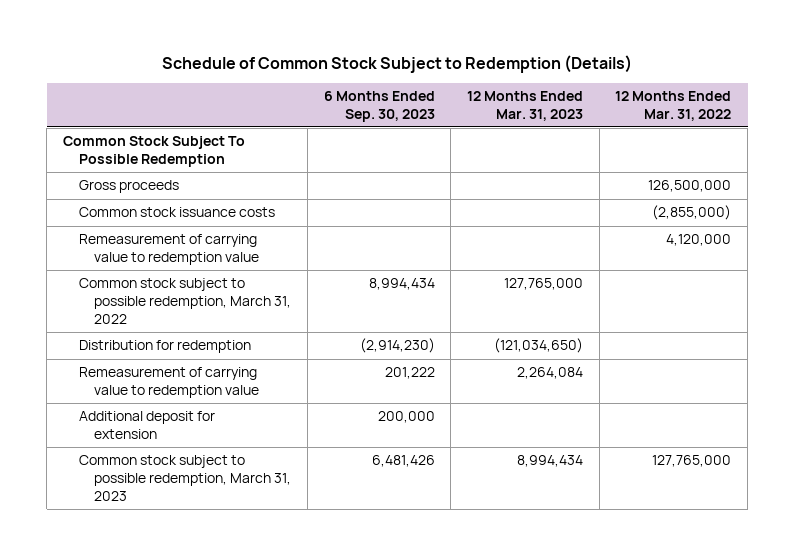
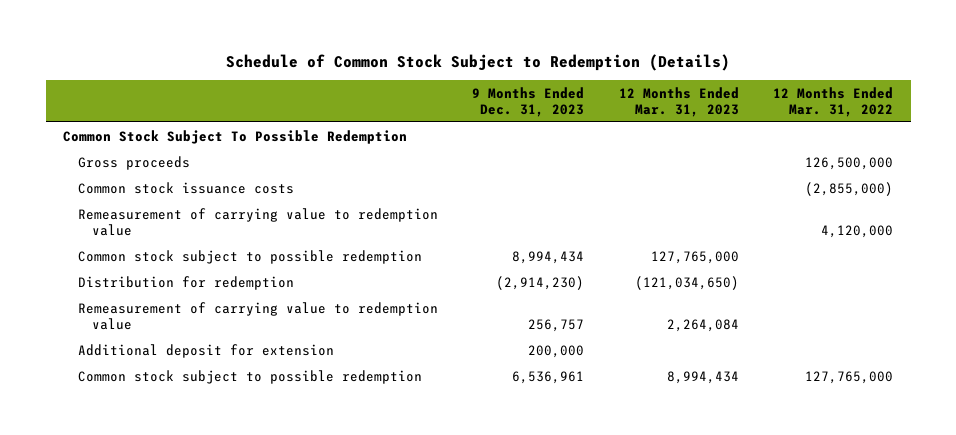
[323,91,435,122] 6 Months Ended Sep. 30, 2023 -> none
none -> [472,86,585,117] 9 Months Ended Dec. 31, 2023
[78,278,292,324] Common stock subject to possible redemption, March 31, 2022 -> [77,249,422,264] Common stock subject to possible redemption
[78,455,292,501] Common stock subject to possible redemption, March 31, 2023 -> [77,369,422,384] Common stock subject to possible redemption

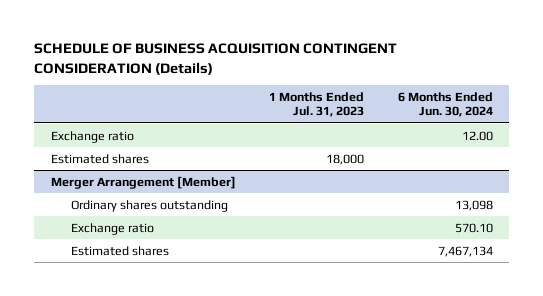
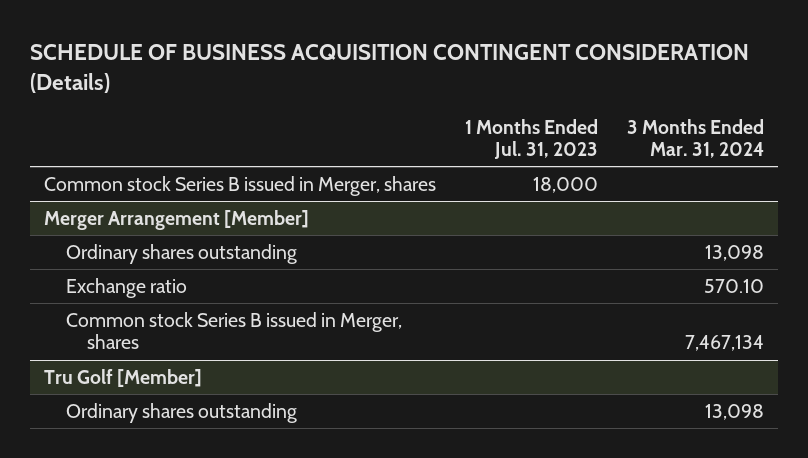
[397,91,493,118] 6 Months Ended Jun. 30, 2024 -> none
none -> [626,118,764,159] 3 Months Ended Mar. 31, 2024
[50,130,134,143] Exchange ratio -> none
[50,153,149,164] Estimated shares -> [44,175,437,196] Common stock Series B issued in Merger, shares
[70,245,169,256] Estimated shares -> [65,311,402,350] Common stock Series B issued in Merger, shares
none -> [44,368,203,387] Tru Golf [Member]
none -> [65,402,297,423] Ordinary shares outstanding

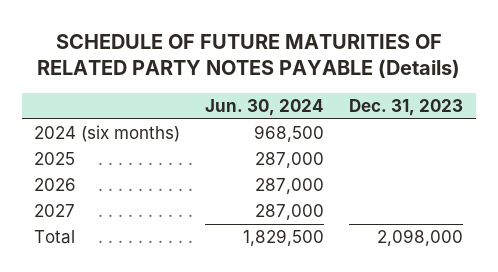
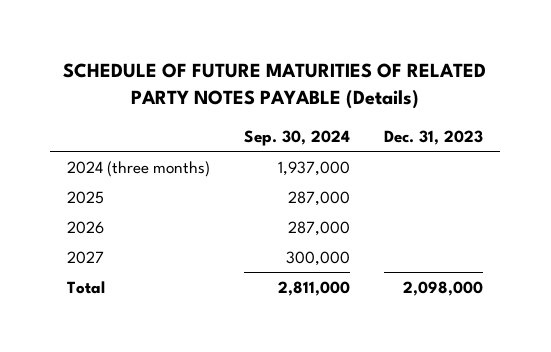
[205,98,325,116] Jun. 30, 2024 -> none
none -> [244,129,351,146] Sep. 30, 2024
[34,125,181,143] 2024 (six months) -> [67,160,211,177] 2024 (three months)

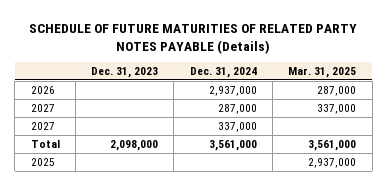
[244,129,351,146] Sep. 30, 2024 -> none
none -> [189,67,257,79] Dec. 31, 2024
none -> [288,67,357,79] Mar. 31, 2025
[67,160,211,177] 2024 (three months) -> none
none -> [30,121,55,130] 2027
[67,190,105,204] 2025 -> [30,157,55,166] 2025

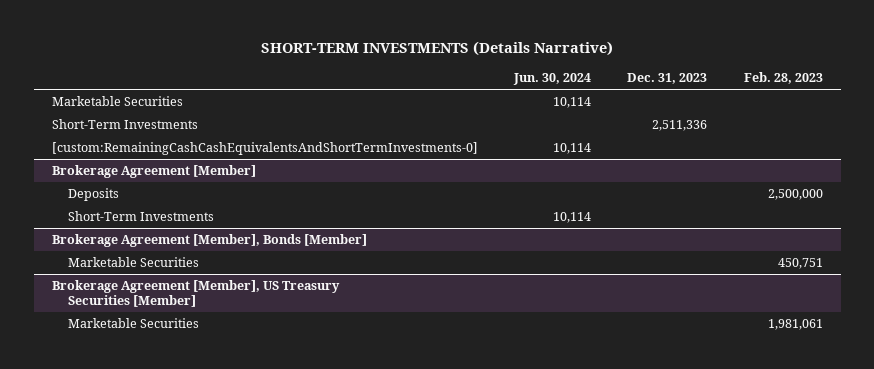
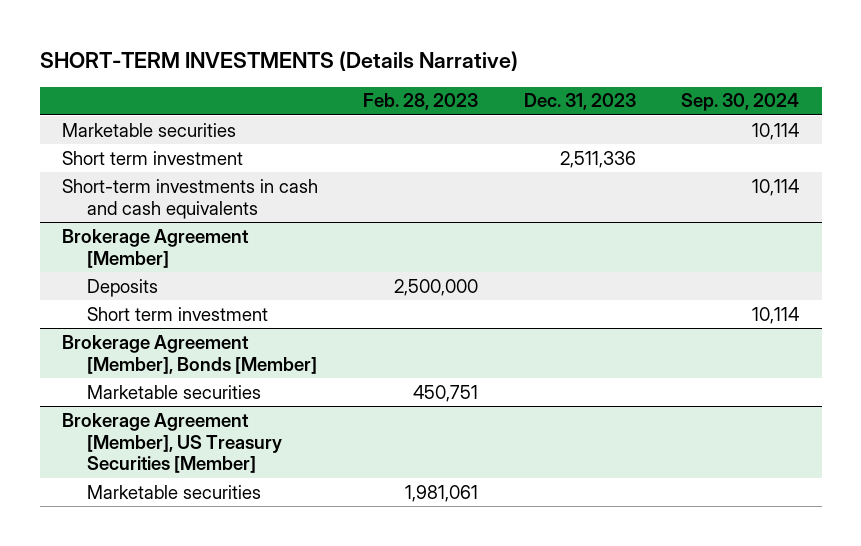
[513,72,592,85] Jun. 30, 2024 -> none
none -> [680,93,799,112] Sep. 30, 2024
[51,96,183,107] Marketable Securities -> [62,122,237,137] Marketable securities
[51,119,198,130] Short-Term Investments -> [62,150,244,165] Short term investment
[51,142,478,156] [custom:RemainingCashCashEquivalentsAndShortTermInvestments-0] -> [62,178,319,219] Short-term investments in cash and cash equivalents
[68,211,215,222] Short-Term Investments -> [86,306,268,321] Short term investment
[68,257,200,268] Marketable Securities -> [86,384,261,399] Marketable securities
[68,318,200,329] Marketable Securities -> [86,484,261,499] Marketable securities

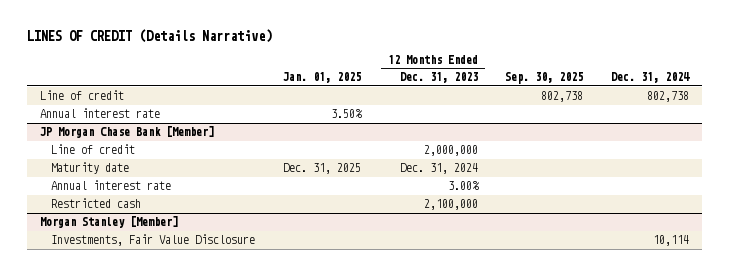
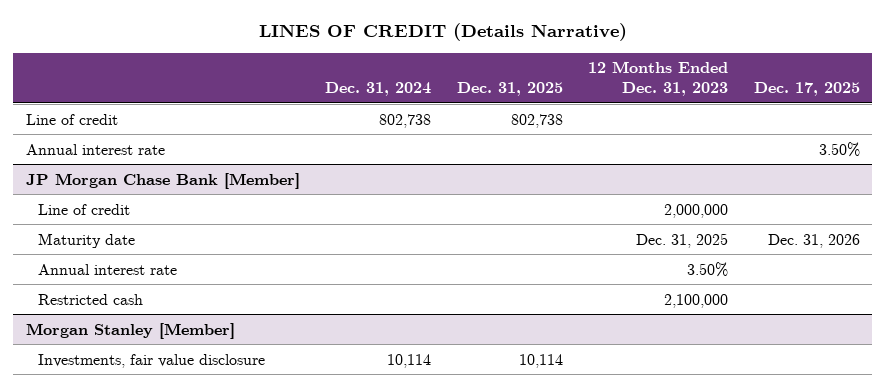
[282,72,361,84] Jan. 01, 2025 -> none
[505,72,584,85] Sep. 30, 2025 -> none
none -> [456,81,563,96] Dec. 31, 2025
none -> [753,81,860,96] Dec. 17, 2025
[399,163,478,175] Dec. 31, 2024 -> [636,232,729,248] Dec. 31, 2025
[447,181,480,191] 3.00% -> [687,261,729,277] 3.50%
[51,234,256,247] Investments, Fair Value Disclosure -> [37,353,265,368] Investments, fair value disclosure

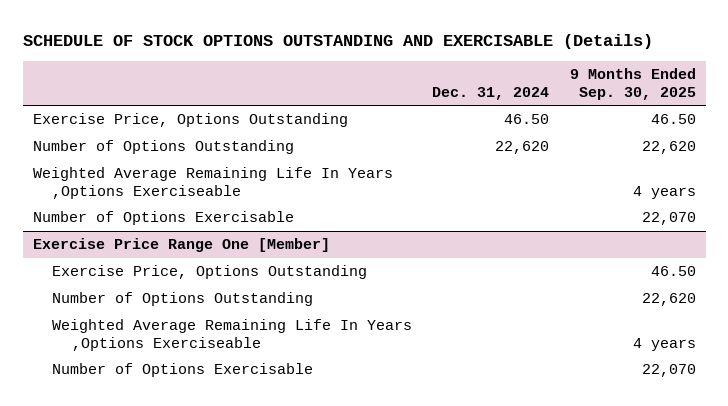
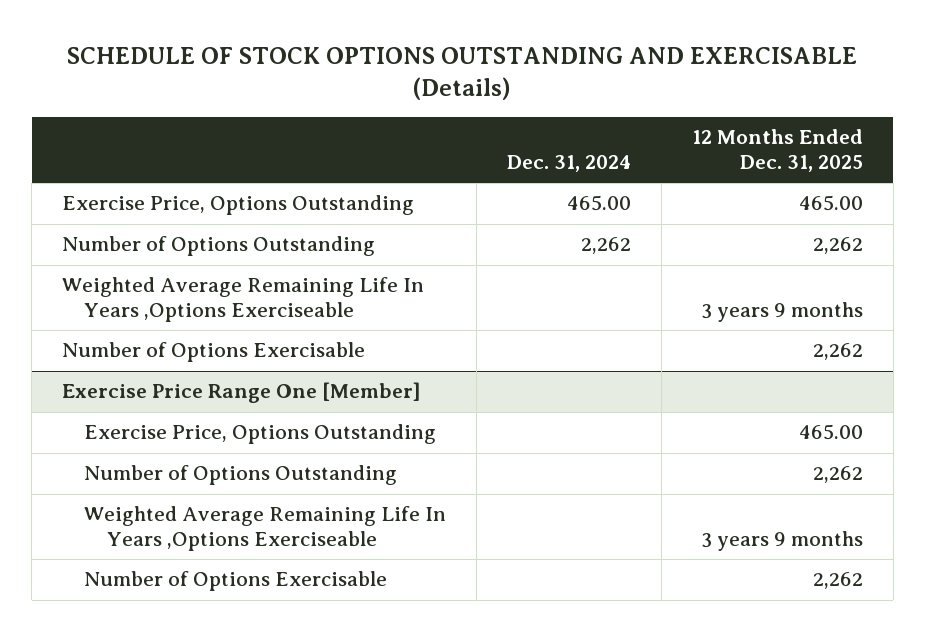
[569,68,696,100] 9 Months Ended Sep. 30, 2025 -> none
none -> [692,129,864,173] 12 Months Ended Dec. 31, 2025
[504,114,550,125] 46.50 -> [567,195,632,212] 465.00
[495,141,550,155] 22,620 -> [581,237,632,255] 2,262

